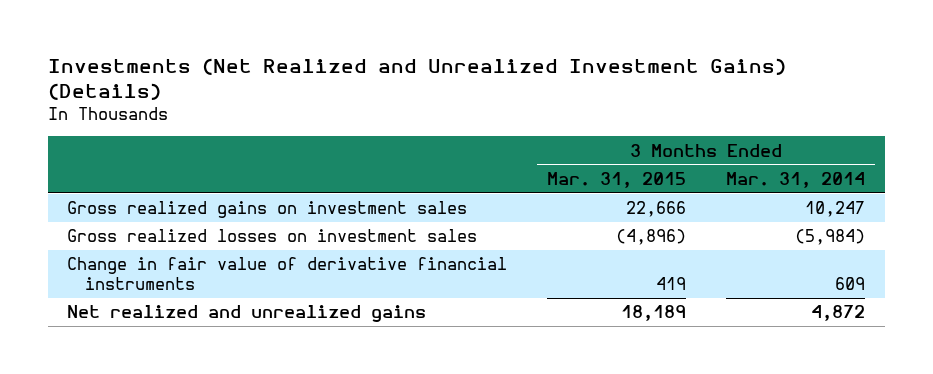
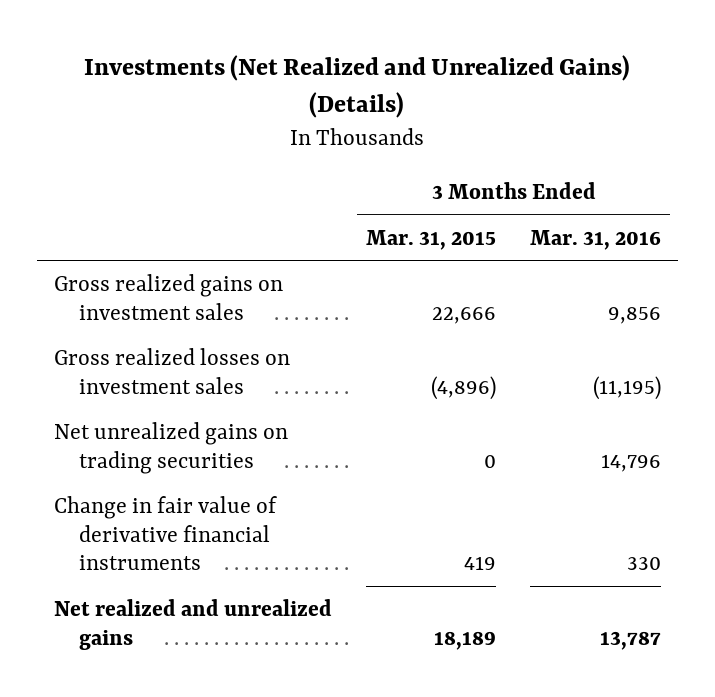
[47,57,786,101] Investments (Net Realized and Unrealized Investment Gains) (Details) -> [84,54,631,119] Investments (Net Realized and Unrealized Gains) (Details)
[726,171,866,188] Mar. 31, 2014 -> none
none -> [530,229,662,250] Mar. 31, 2016
none -> [53,421,288,474] Net unrealized gains on trading securities

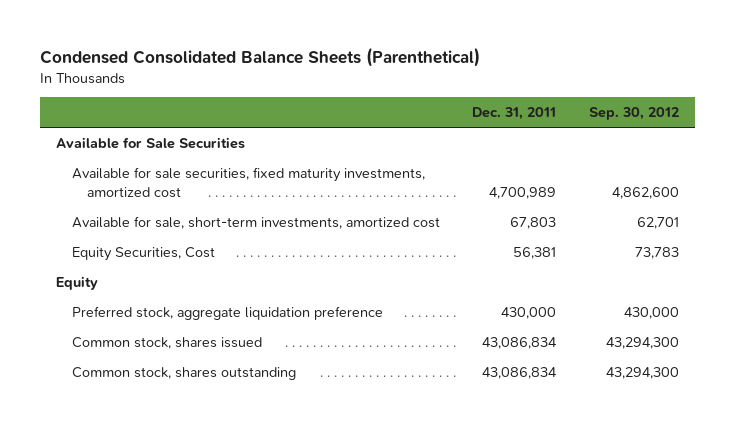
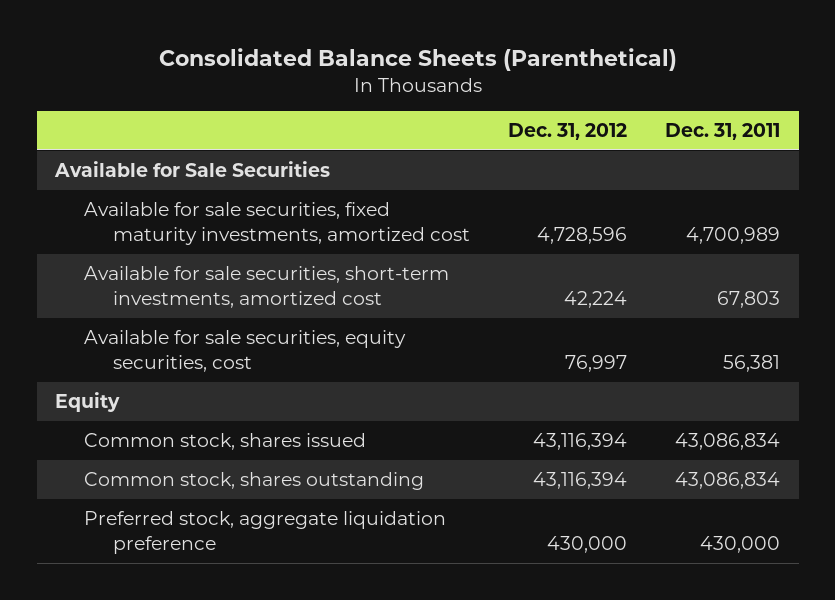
[40,46,481,67] Condensed Consolidated Balance Sheets (Parenthetical) -> [158,48,677,72] Consolidated Balance Sheets (Parenthetical)
[588,107,679,121] Sep. 30, 2012 -> none
none -> [507,122,627,140] Dec. 31, 2012
[71,216,440,230] Available for sale, short-term investments, amortized cost -> [84,266,450,308] Available for sale securities, short-term investments, amortized cost
[71,247,215,262] Equity Securities, Cost -> [84,330,407,372] Available for sale securities, equity securities, cost
[71,306,383,321] Preferred stock, aggregate liquidation preference -> [84,511,447,554] Preferred stock, aggregate liquidation preference

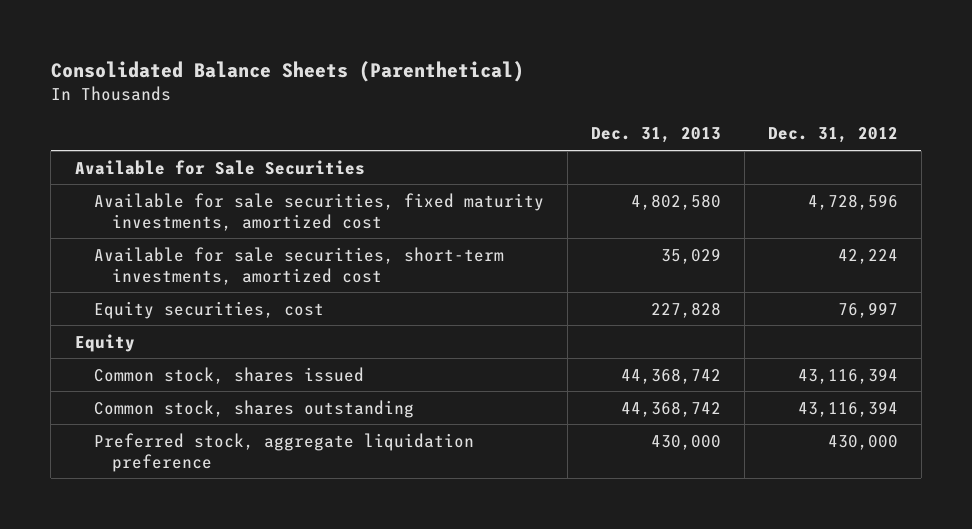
[664,122,780,140] Dec. 31, 2011 -> none
none -> [590,127,721,144] Dec. 31, 2013
[84,330,407,372] Available for sale securities, equity securities, cost -> [93,300,324,319] Equity securities, cost

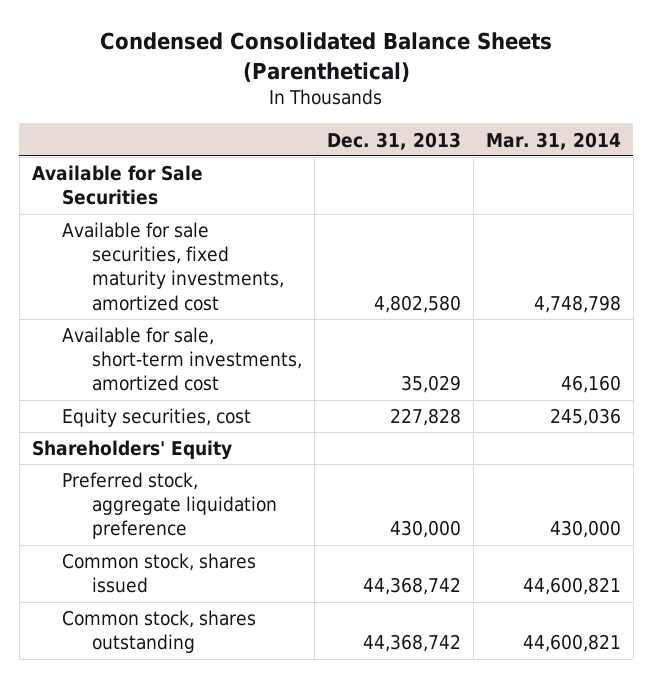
[50,61,524,83] Consolidated Balance Sheets (Parenthetical) -> [100,31,553,82] Condensed Consolidated Balance Sheets (Parenthetical)
[767,127,898,144] Dec. 31, 2012 -> none
none -> [485,131,621,150] Mar. 31, 2014
[93,246,504,285] Available for sale securities, short-term investments, amortized cost -> [62,327,303,392] Available for sale, short-term investments, amortized cost
[74,333,135,352] Equity -> [31,440,232,461] Shareholders' Equity
[93,432,474,472] Preferred stock, aggregate liquidation preference -> [62,472,278,540] Preferred stock, aggregate liquidation preference

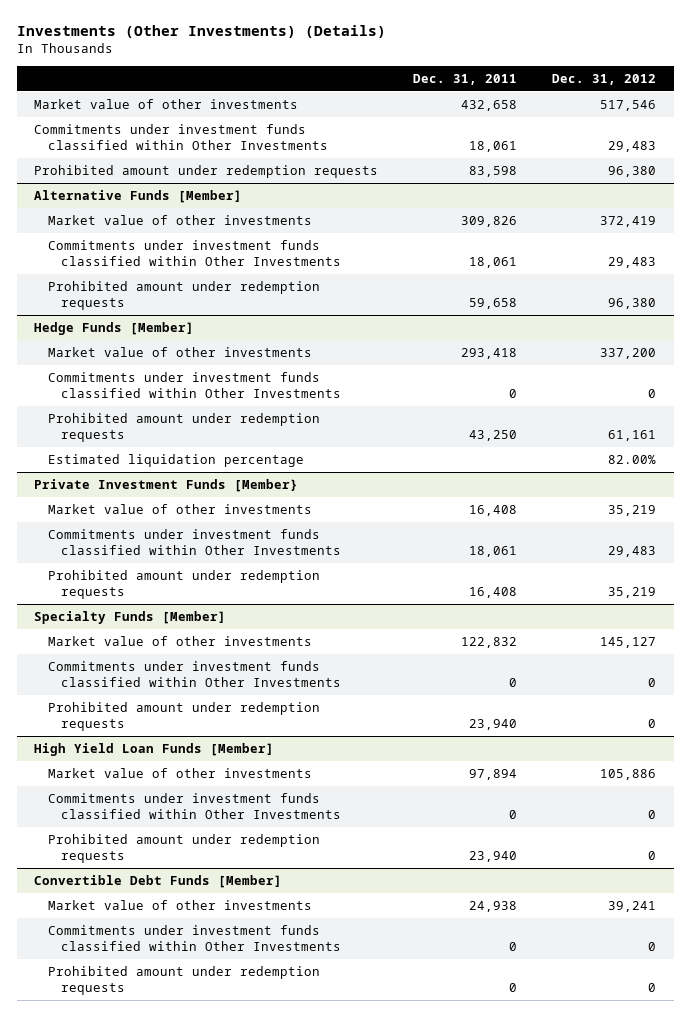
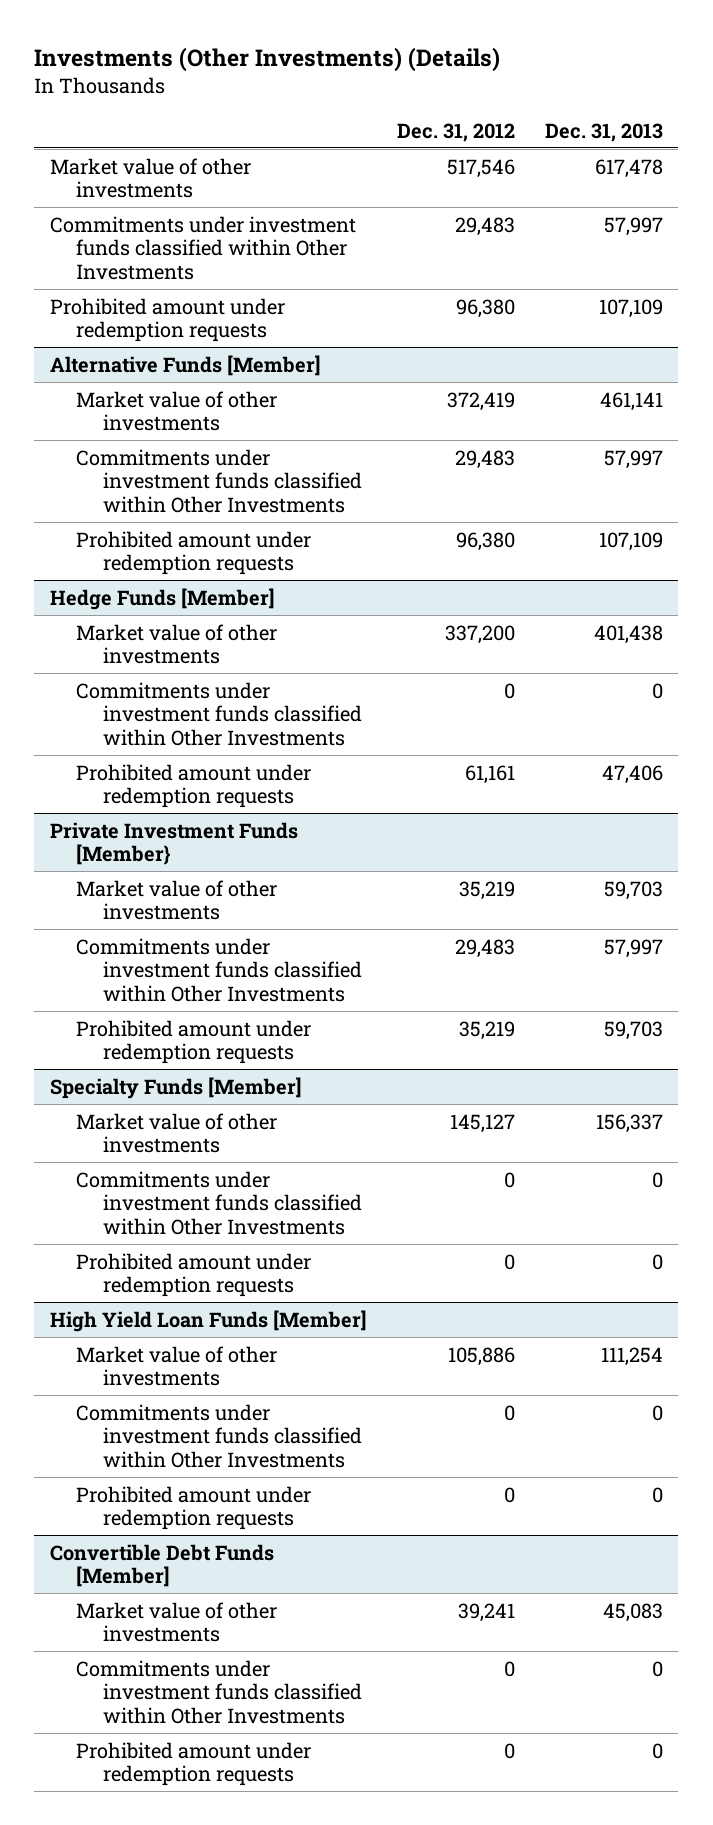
[413,73,518,85] Dec. 31, 2011 -> none
none -> [545,122,664,142] Dec. 31, 2013
[47,454,304,468] Estimated liquidation percentage -> none

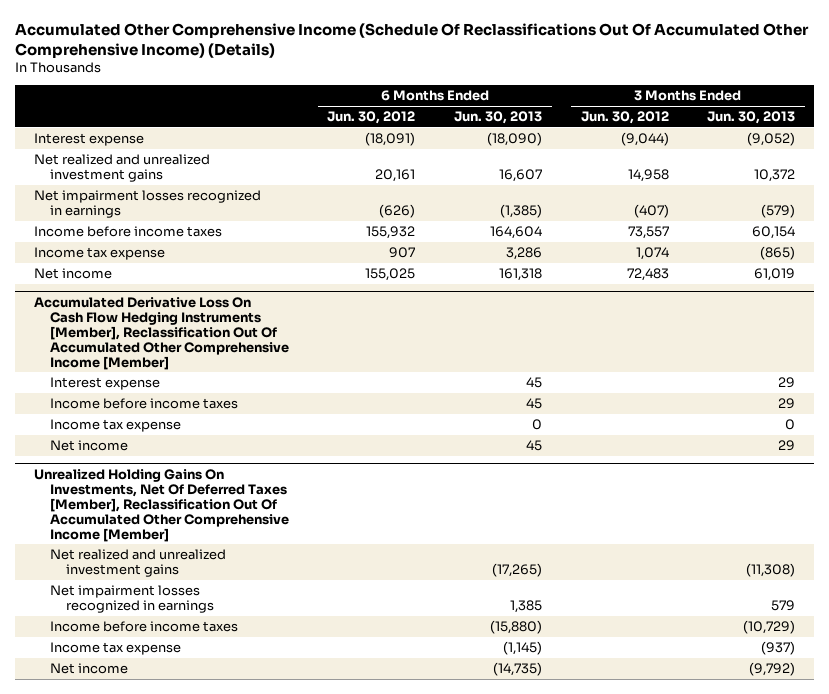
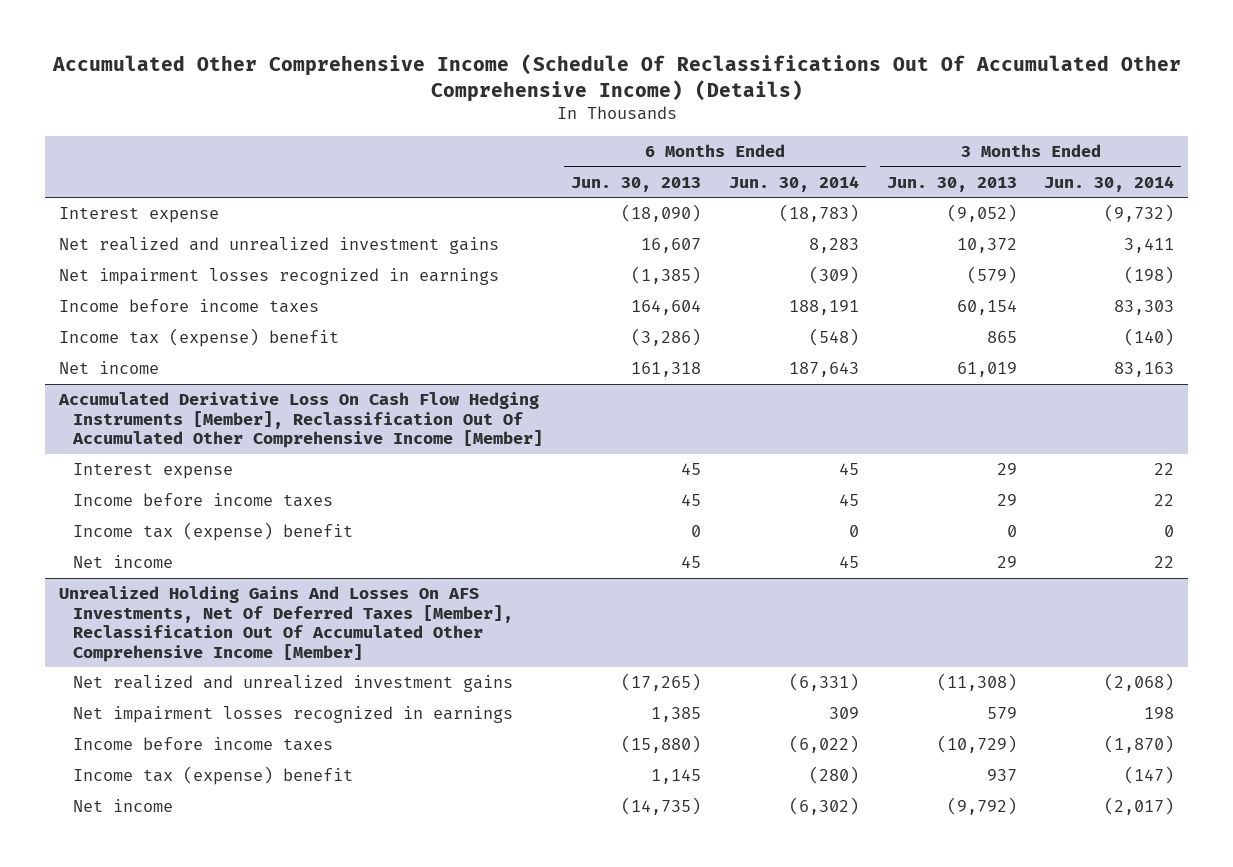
[327,111,416,125] Jun. 30, 2012 -> none
[580,111,669,125] Jun. 30, 2012 -> none
none -> [728,175,859,192] Jun. 30, 2014
none -> [1044,175,1175,192] Jun. 30, 2014
[33,247,165,261] Income tax expense -> [58,328,339,348] Income tax (expense) benefit
[505,247,542,261] 3,286 -> [631,328,702,347] (3,286)
[760,246,796,261] (865) -> [986,331,1017,344] 865
[49,419,181,433] Income tax expense -> [73,522,354,542] Income tax (expense) benefit
[33,468,289,542] Unrealized Holding Gains On Investments, Net Of Deferred Taxes [Member], Reclassification Out Of Accumulated Other Comprehensive Income [Member] -> [58,586,514,662] Unrealized Holding Gains And Losses On AFS Investments, Net Of Deferred Taxes [Member], Reclassification Out Of Accumulated Other Comprehensive Income [Member]
[49,642,181,656] Income tax expense -> [73,766,354,786] Income tax (expense) benefit
[502,641,542,656] (1,145) -> [651,769,702,785] 1,145
[761,641,796,656] (937) -> [986,769,1017,782] 937

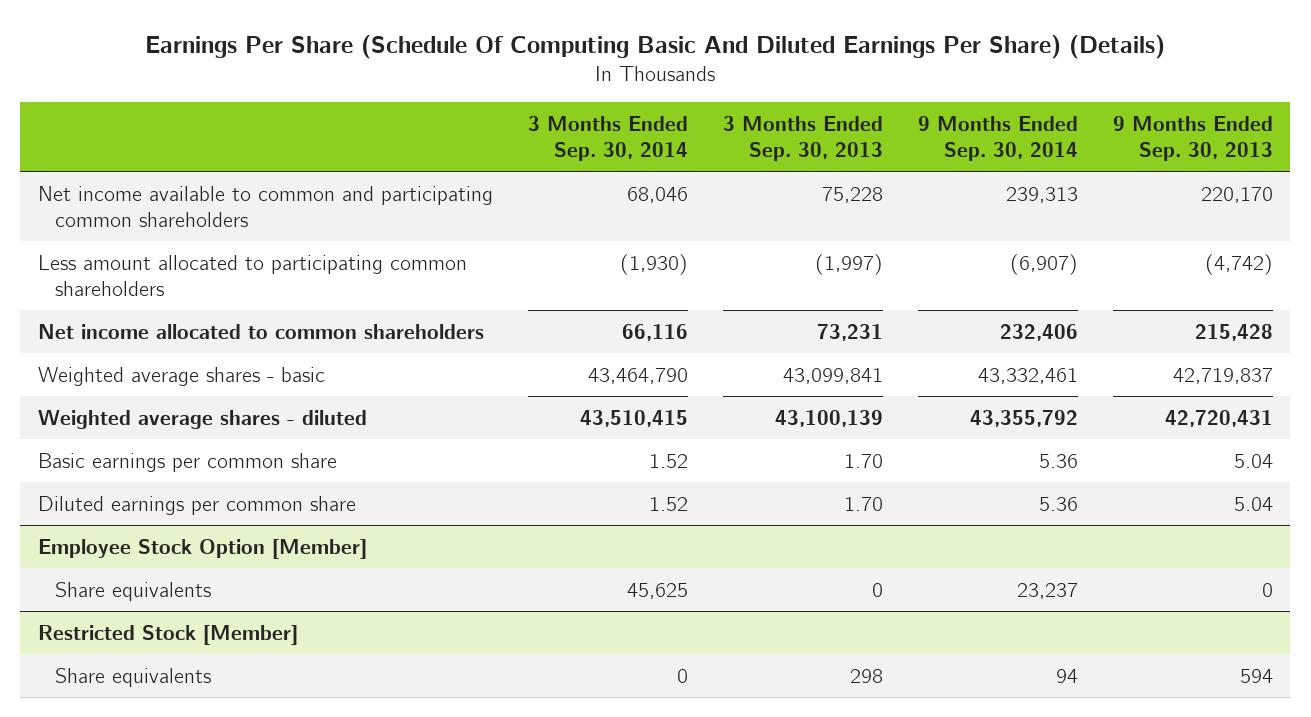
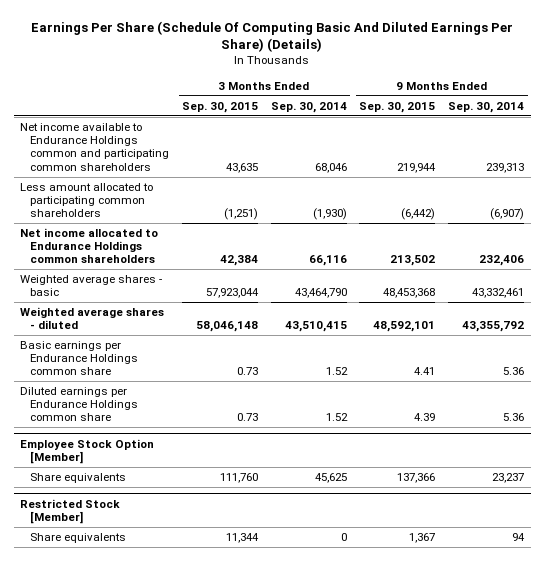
[722,115,883,161] 3 Months Ended Sep. 30, 2013 -> none
[1112,115,1273,161] 9 Months Ended Sep. 30, 2013 -> none
none -> [181,101,258,113] Sep. 30, 2015
none -> [359,101,436,113] Sep. 30, 2015
[37,185,493,227] Net income available to common and participating common shareholders -> [20,123,169,171] Net income available to Endurance Holdings common and participating common shareholders
[37,323,484,339] Net income allocated to common shareholders -> [20,228,159,264] Net income allocated to Endurance Holdings common shareholders
[37,452,337,472] Basic earnings per common share -> [20,341,138,376] Basic earnings per Endurance Holdings common share
[37,495,356,515] Diluted earnings per common share -> [20,387,138,422] Diluted earnings per Endurance Holdings common share

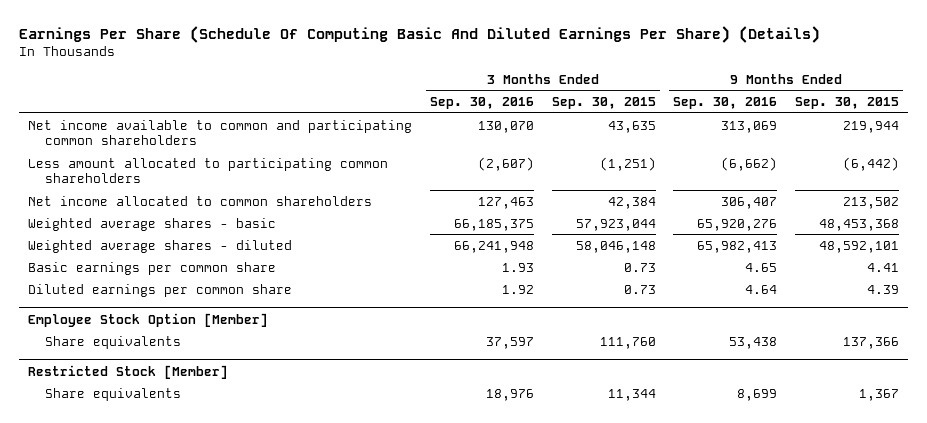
[270,101,347,113] Sep. 30, 2014 -> none
[448,101,525,113] Sep. 30, 2014 -> none
none -> [429,96,534,109] Sep. 30, 2016
none -> [673,96,778,109] Sep. 30, 2016
[20,123,169,171] Net income available to Endurance Holdings common and participating common shareholders -> [28,119,413,146] Net income available to common and participating common shareholders
[20,228,159,264] Net income allocated to Endurance Holdings common shareholders -> [28,195,373,206] Net income allocated to common shareholders
[20,341,138,376] Basic earnings per Endurance Holdings common share -> [28,261,277,275] Basic earnings per common share
[20,387,138,422] Diluted earnings per Endurance Holdings common share -> [28,283,293,297] Diluted earnings per common share

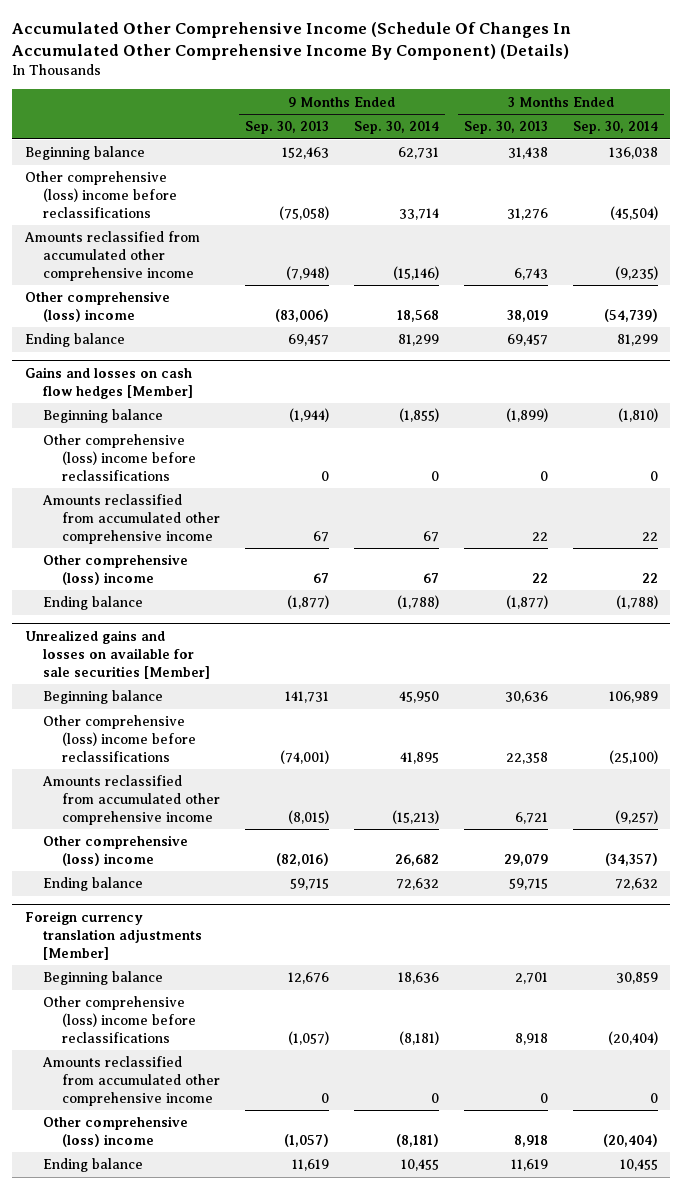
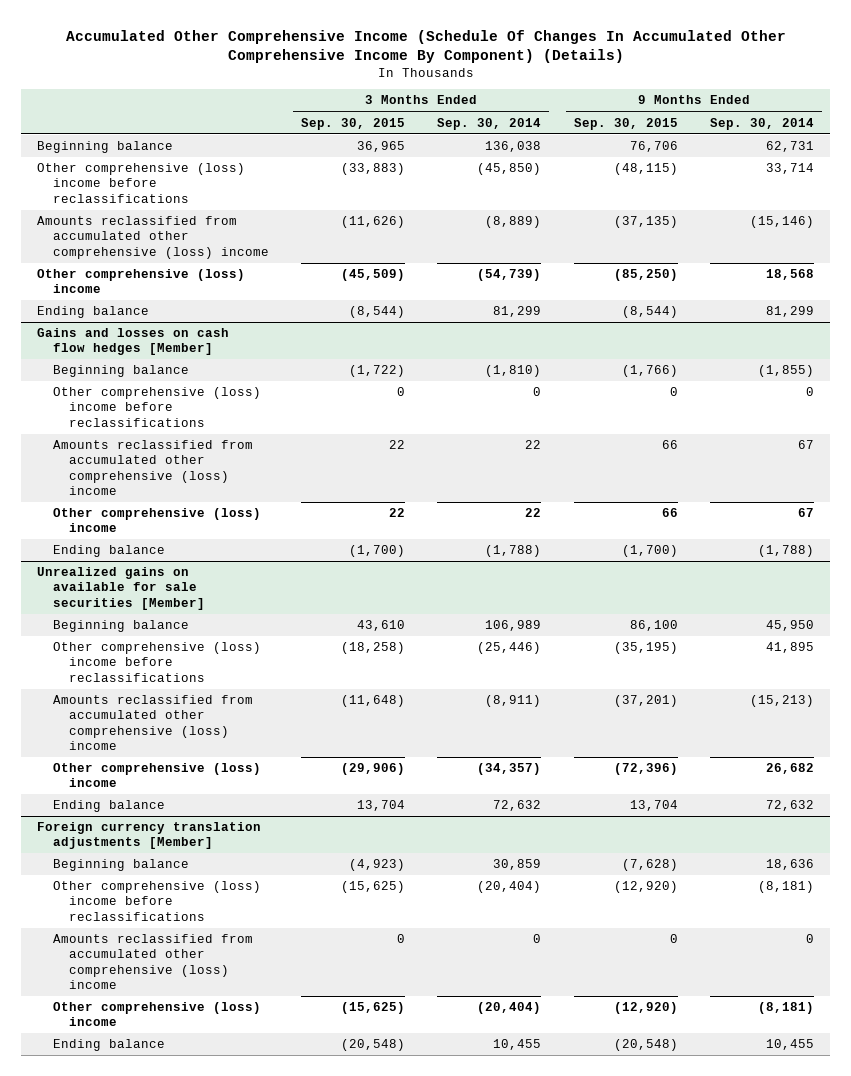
[245,121,330,135] Sep. 30, 2013 -> none
[463,121,548,135] Sep. 30, 2013 -> none
none -> [301,117,406,130] Sep. 30, 2015
none -> [573,117,678,130] Sep. 30, 2015
[609,205,658,220] (45,504) -> [477,163,542,176] (45,850)
[23,231,200,281] Amounts reclassified from accumulated other comprehensive income -> [37,216,270,259] Amounts reclassified from accumulated other comprehensive (loss) income
[614,265,658,280] (9,235) -> [485,216,542,229] (8,889)
[42,494,221,544] Amounts reclassified from accumulated other comprehensive income -> [53,440,254,495] Amounts reclassified from accumulated other comprehensive (loss) income
[24,630,211,679] Unrealized gains and losses on available for sale securities [Member] -> [37,567,206,610] Unrealized gains on available for sale securities [Member]
[608,749,658,764] (25,100) -> [477,642,542,655] (25,446)
[42,775,221,825] Amounts reclassified from accumulated other comprehensive income -> [53,695,254,750] Amounts reclassified from accumulated other comprehensive (loss) income
[614,809,658,824] (9,257) -> [485,695,542,708] (8,911)
[42,1056,221,1106] Amounts reclassified from accumulated other comprehensive income -> [53,934,254,989] Amounts reclassified from accumulated other comprehensive (loss) income

